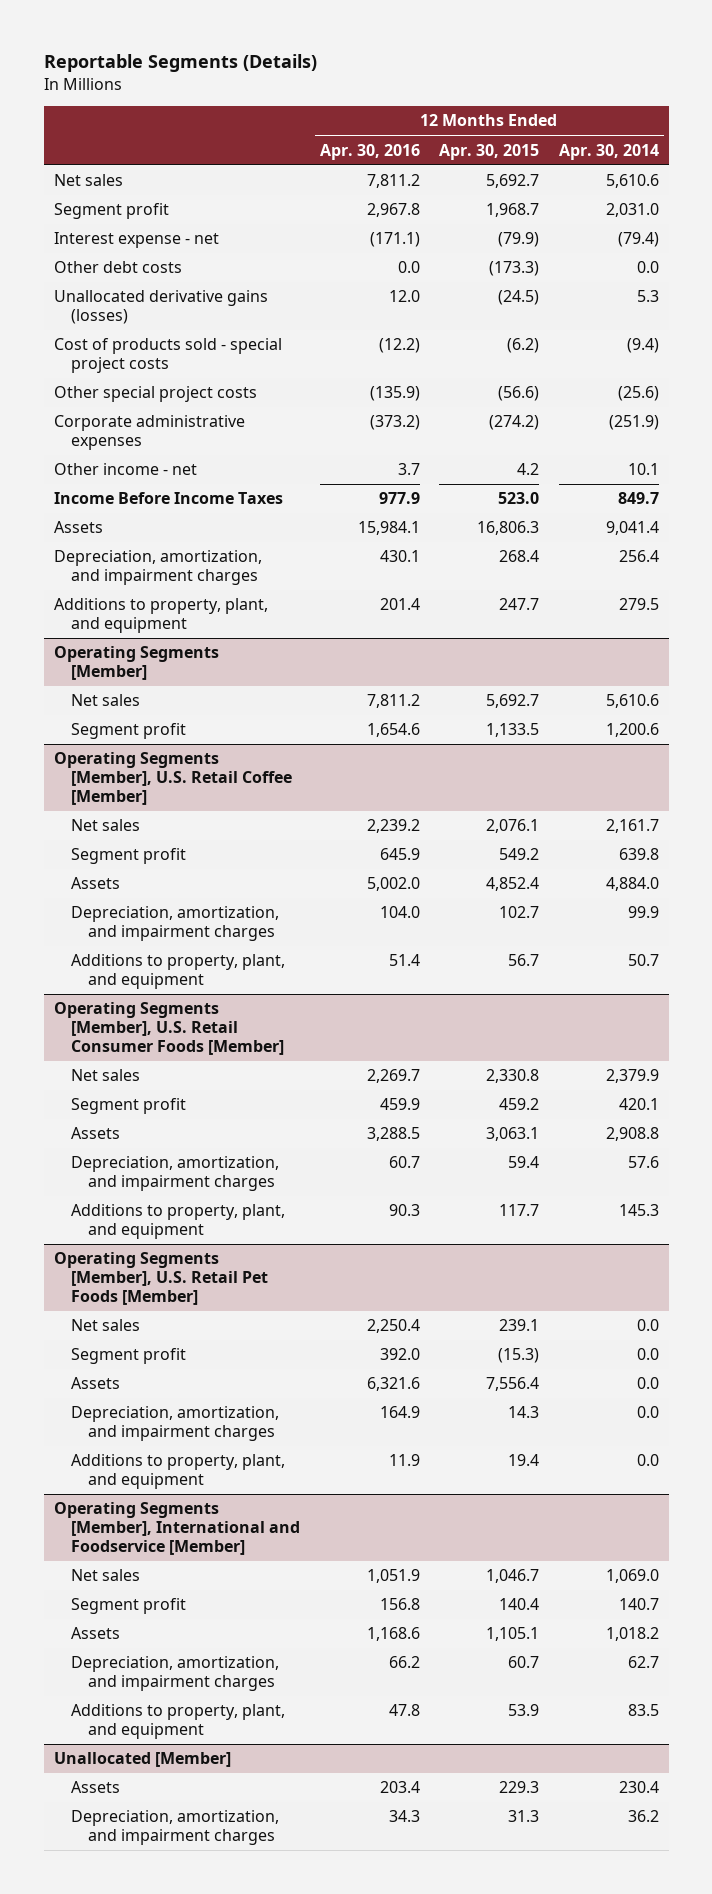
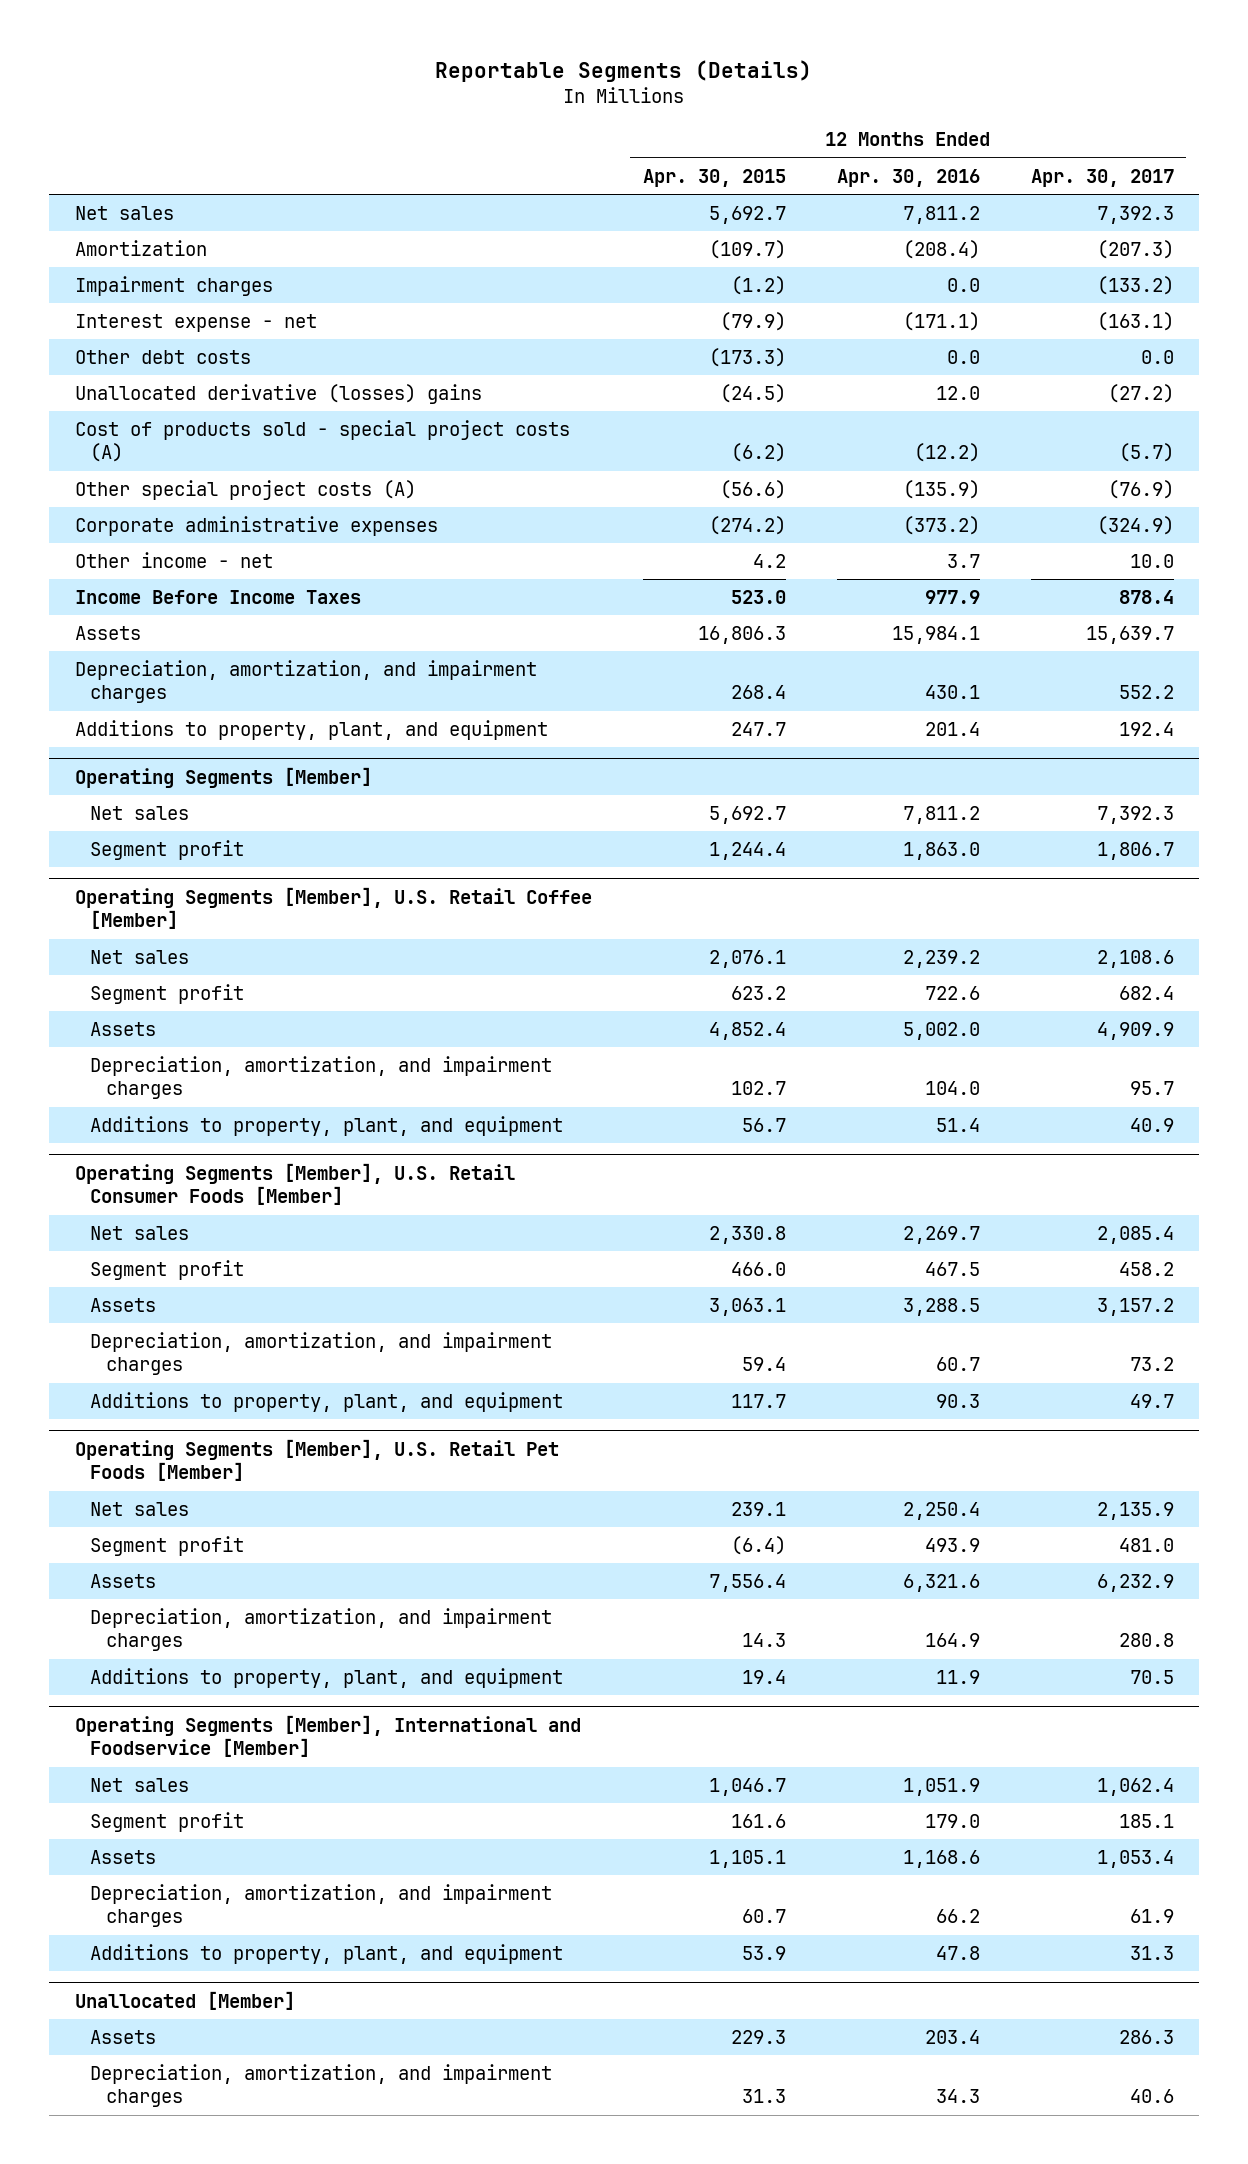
[558,143,659,160] Apr. 30, 2014 -> none
none -> [1030,168,1174,187] Apr. 30, 2017
[53,203,169,220] Segment profit -> none
none -> [74,239,207,256] Amortization
none -> [74,275,273,296] Impairment charges
[53,290,268,325] Unallocated derivative gains (losses) -> [74,383,482,404] Unallocated derivative (losses) gains
[53,338,282,374] Cost of products sold - special project costs -> [74,419,570,463] Cost of products sold - special project costs (A)
[53,386,257,403] Other special project costs -> [74,479,416,500] Other special project costs (A)
[366,723,420,738] 1,654.6 -> [902,841,980,860] 1,863.0
[486,723,540,738] 1,133.5 -> [708,841,786,860] 1,244.4
[379,848,420,861] 645.9 -> [924,985,980,1000] 722.6
[499,848,540,861] 549.2 -> [730,985,786,1000] 623.2
[379,1098,420,1111] 459.9 -> [924,1261,980,1276] 467.5
[499,1098,540,1111] 459.2 -> [730,1261,786,1276] 466.0
[379,1348,420,1361] 392.0 -> [924,1537,980,1552] 493.9
[498,1348,540,1364] (15.3) -> [730,1535,786,1555] (6.4)
[379,1598,420,1611] 156.8 -> [924,1813,980,1828] 179.0
[499,1598,540,1611] 140.4 -> [730,1813,786,1828] 161.6

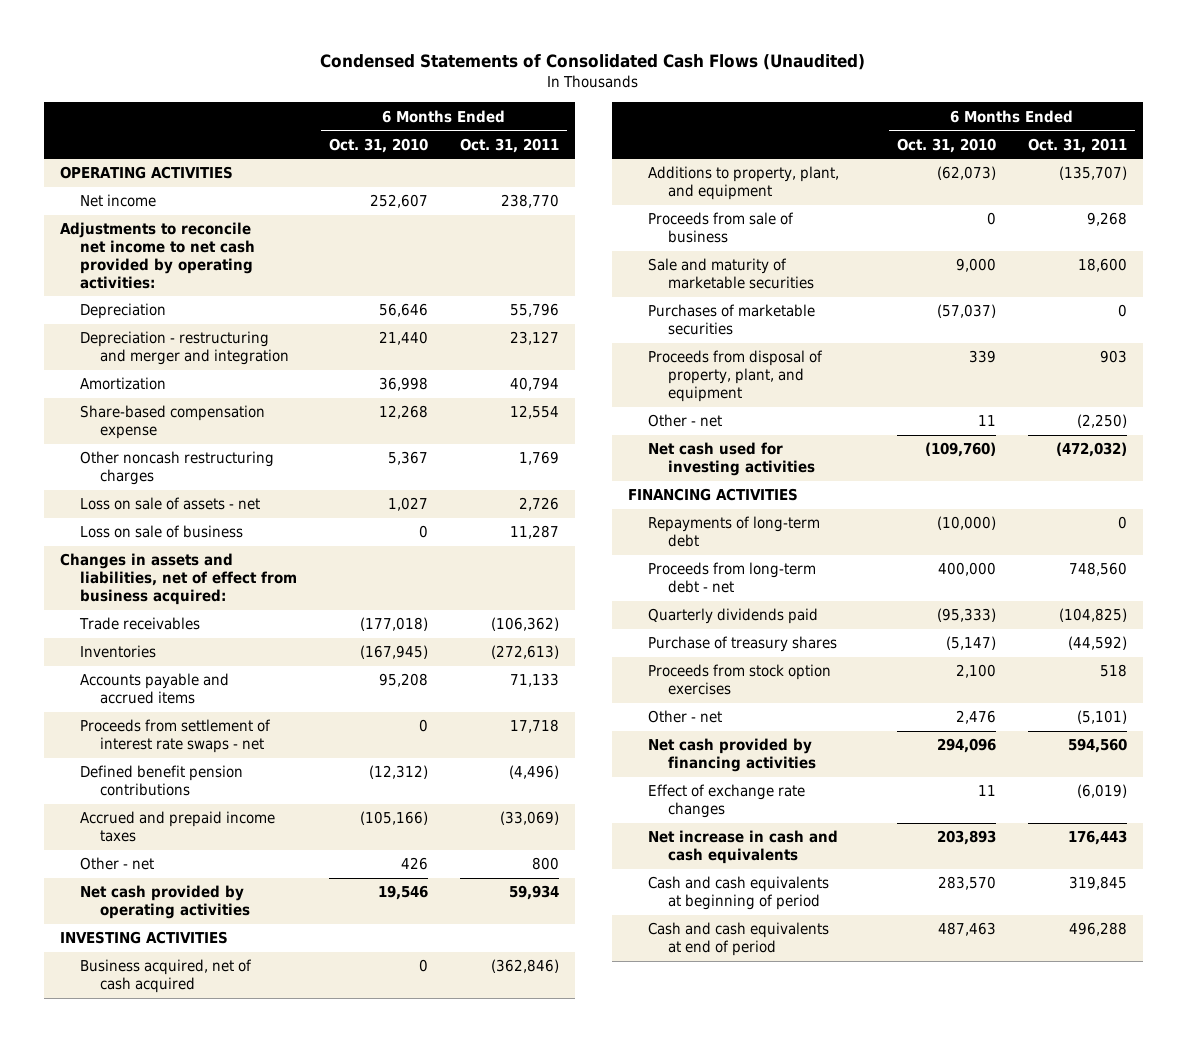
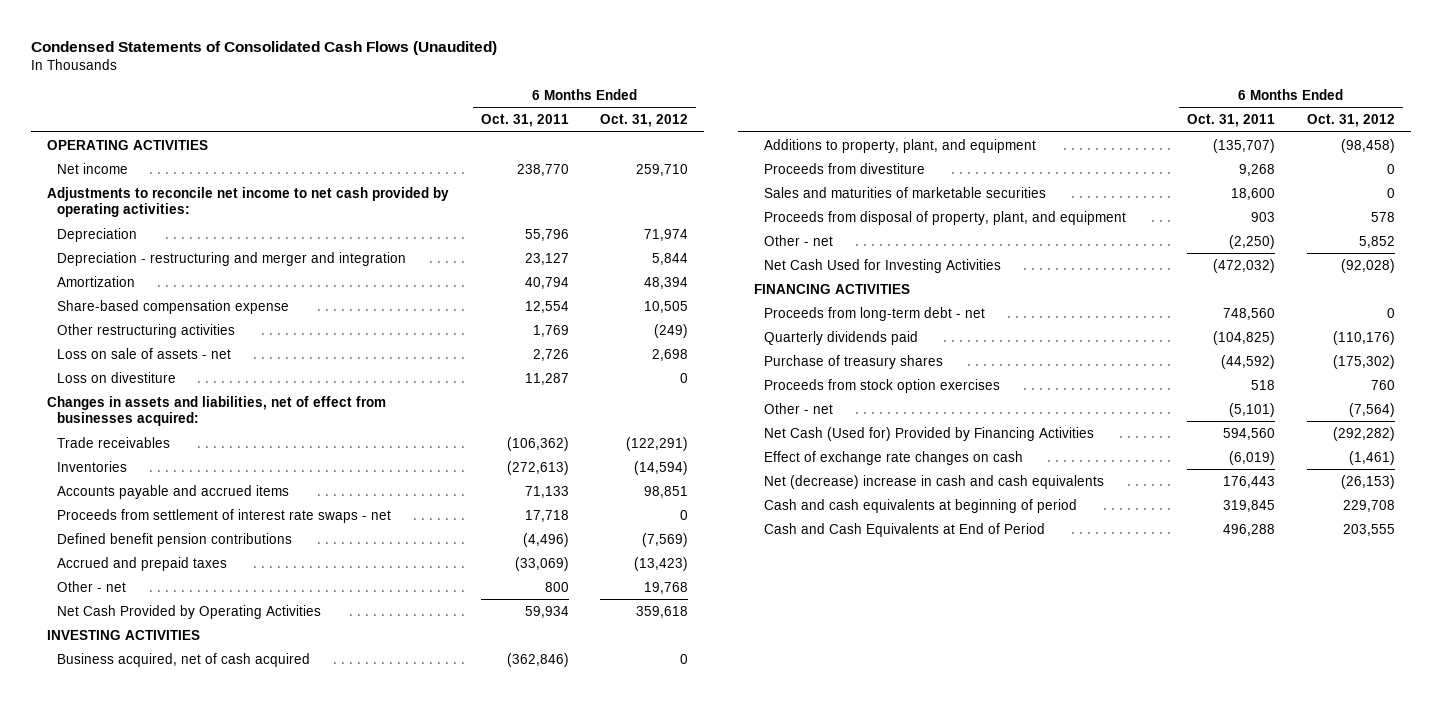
[328,137,428,153] Oct. 31, 2010 -> none
none -> [600,114,689,128] Oct. 31, 2012
[80,451,275,486] Other noncash restructuring charges -> [56,323,235,338] Other restructuring activities
[80,525,244,539] Loss on sale of business -> [56,371,176,383] Loss on divestiture
[59,553,298,606] Changes in assets and liabilities, net of effect from business acquired: -> [46,395,386,427] Changes in assets and liabilities, net of effect from businesses acquired:
[80,811,276,843] Accrued and prepaid income taxes -> [56,556,227,571] Accrued and prepaid taxes
[80,885,251,920] Net cash provided by operating activities -> [56,604,321,619] Net Cash Provided by Operating Activities
[648,304,816,336] Purchases of marketable securities -> none
[648,212,795,244] Proceeds from sale of business -> [763,162,925,174] Proceeds from divestiture
[648,258,815,290] Sale and maturity of marketable securities -> [763,186,1046,198] Sales and maturities of marketable securities
[648,442,816,477] Net cash used for investing activities -> [763,258,1001,273] Net Cash Used for Investing Activities
[648,516,821,548] Repayments of long-term debt -> none
[648,738,817,773] Net cash provided by financing activities -> [763,426,1094,441] Net Cash (Used for) Provided by Financing Activities
[648,784,806,819] Effect of exchange rate changes -> [763,450,1023,465] Effect of exchange rate changes on cash
[648,830,839,865] Net increase in cash and cash equivalents -> [763,474,1104,489] Net (decrease) increase in cash and cash equivalents
[648,922,830,957] Cash and cash equivalents at end of period -> [763,522,1045,537] Cash and Cash Equivalents at End of Period

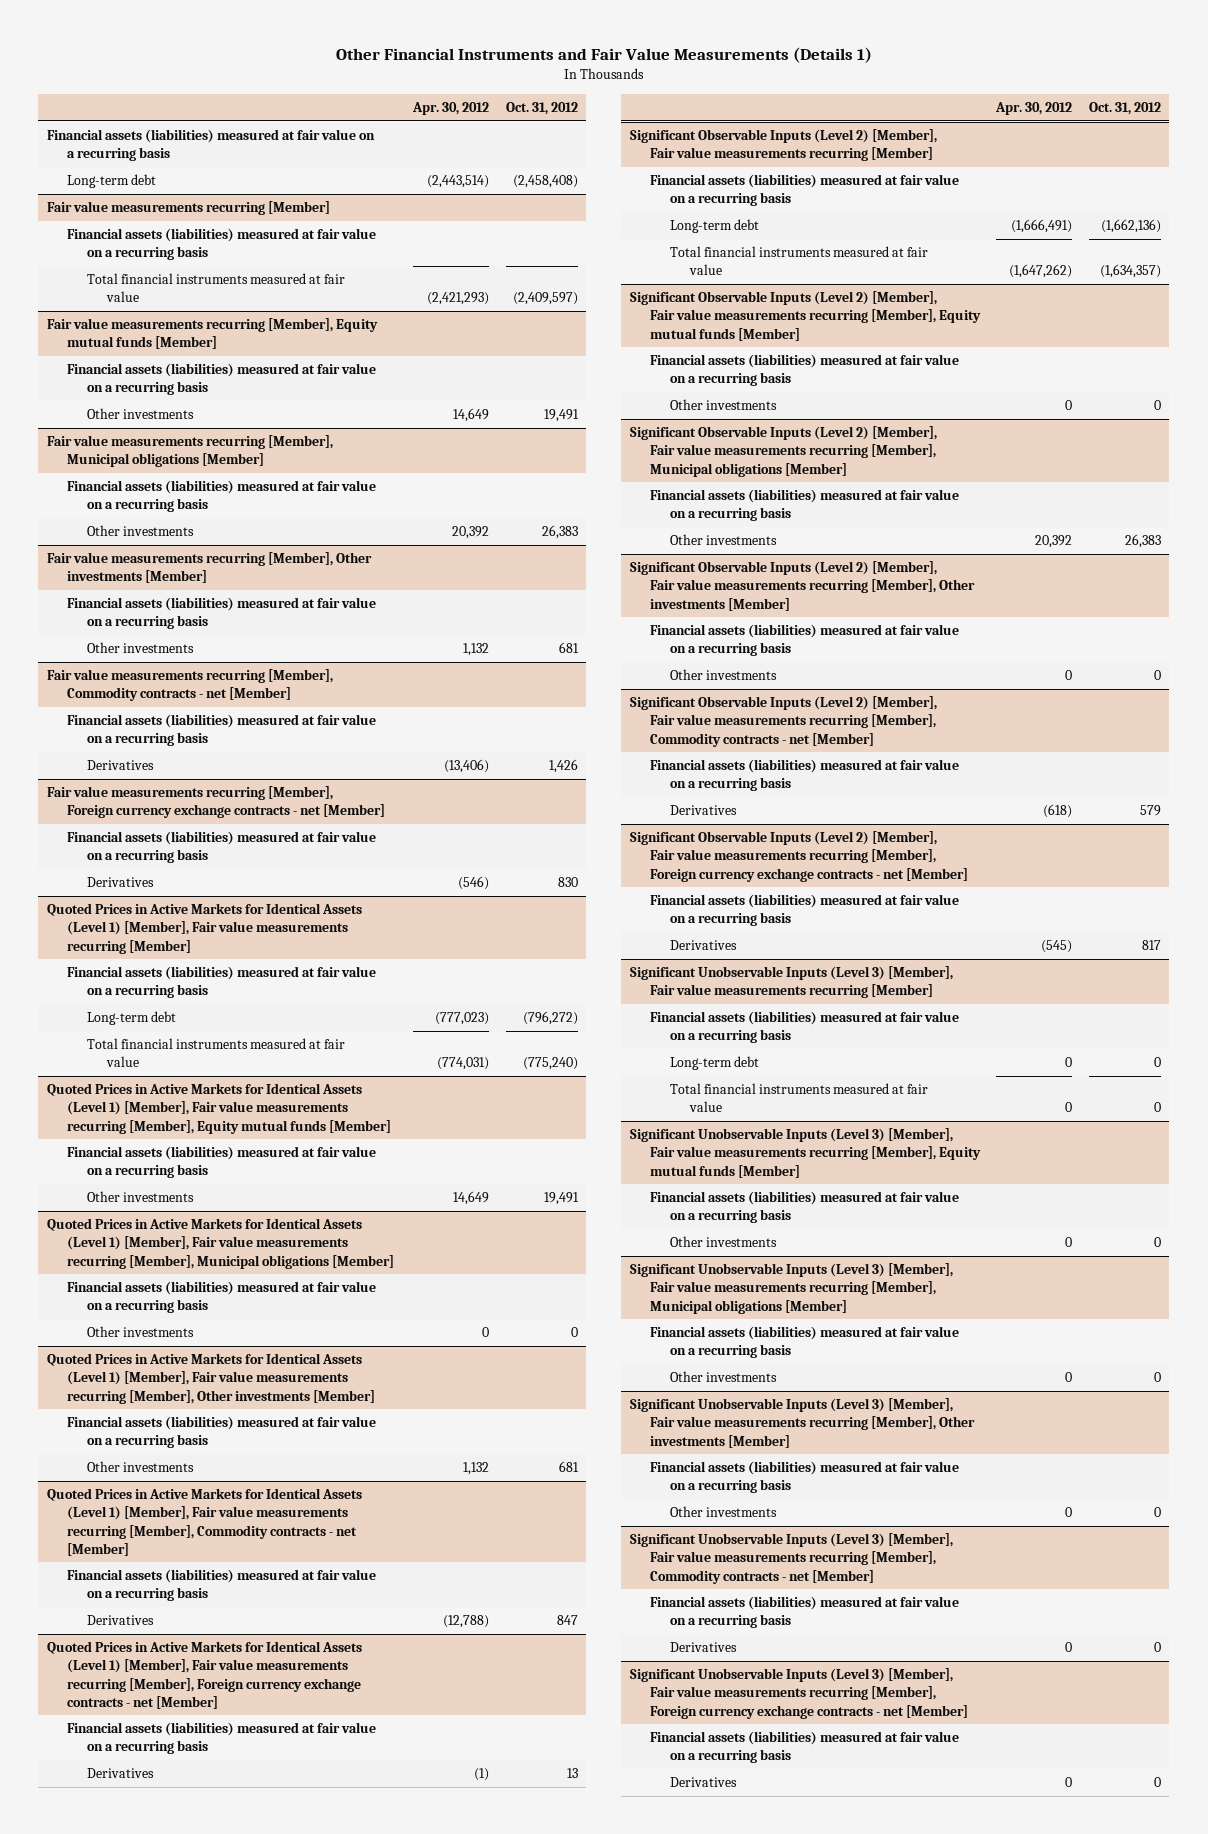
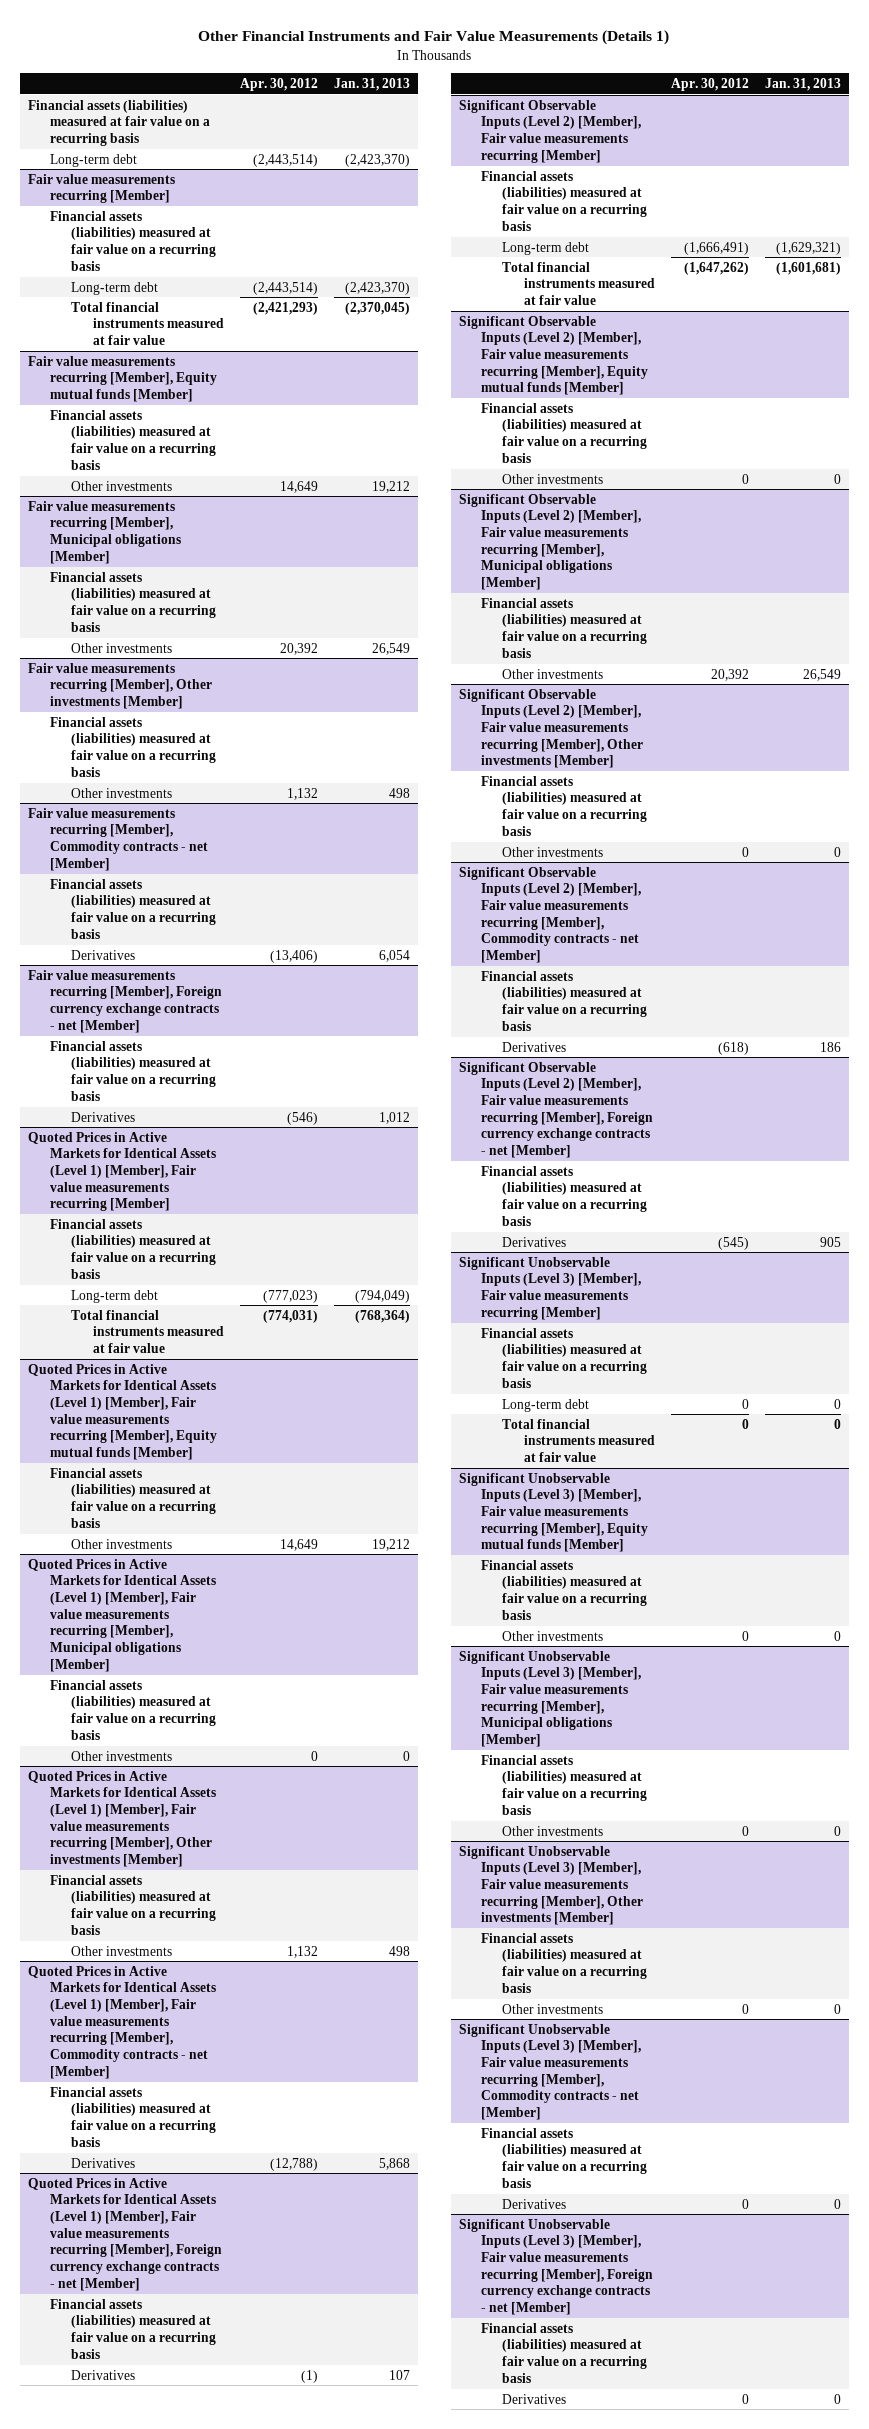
[505,101,578,115] Oct. 31, 2012 -> none
none -> [333,77,410,91] Jan. 31, 2013
none -> [71,281,159,295] Long-term debt

